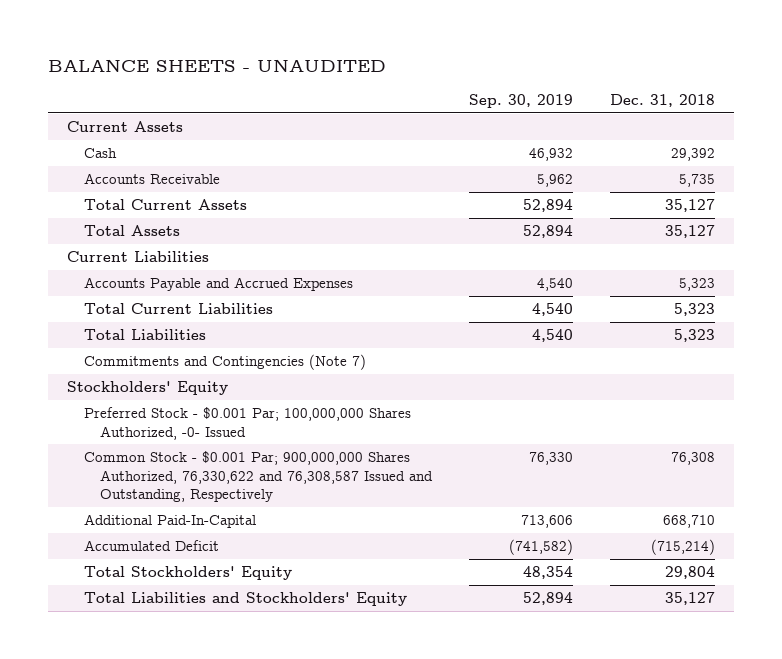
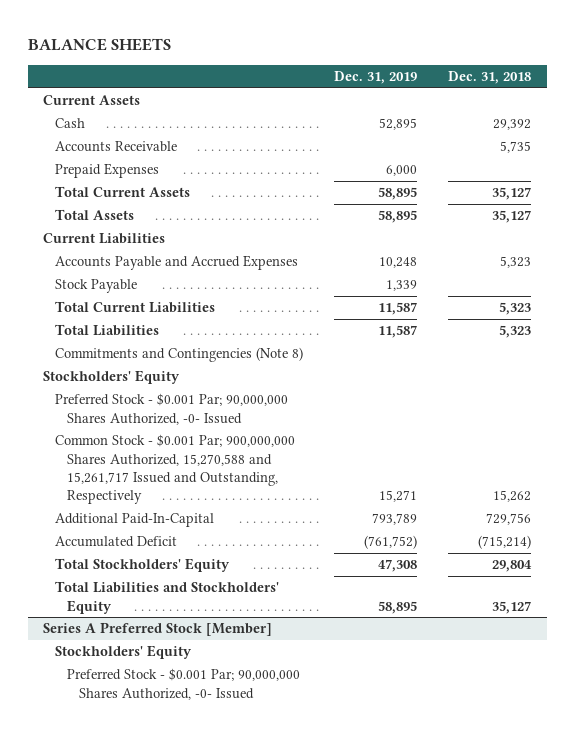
[48,58,387,72] BALANCE SHEETS - UNAUDITED -> [27,38,171,52] BALANCE SHEETS
[469,94,574,109] Sep. 30, 2019 -> none
none -> [334,71,418,85] Dec. 31, 2019
none -> [55,163,160,179] Prepaid Expenses
none -> [55,279,138,294] Stock Payable
[83,354,366,371] Commitments and Contingencies (Note 7) -> [55,347,304,363] Commitments and Contingencies (Note 8)
[83,407,411,440] Preferred Stock - $0.001 Par; 100,000,000 Shares Authorized, -0- Issued -> [55,393,289,425] Preferred Stock - $0.001 Par; 90,000,000 Shares Authorized, -0- Issued
[83,451,434,503] Common Stock - $0.001 Par; 900,000,000 Shares Authorized, 76,330,622 and 76,308,587 Issued and Outstanding, Respectively -> [55,434,296,505] Common Stock - $0.001 Par; 900,000,000 Shares Authorized, 15,270,588 and 15,261,717 Issued and Outstanding, Respectively
[671,452,716,466] 76,308 -> [493,490,532,503] 15,262
[663,515,716,529] 668,710 -> [486,513,532,526] 729,756
none -> [43,622,273,637] Series A Preferred Stock [Member]
none -> [55,645,193,660] Stockholders' Equity
none -> [67,668,301,700] Preferred Stock - $0.001 Par; 90,000,000 Shares Authorized, -0- Issued

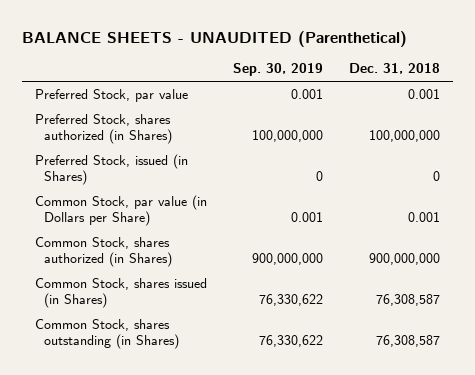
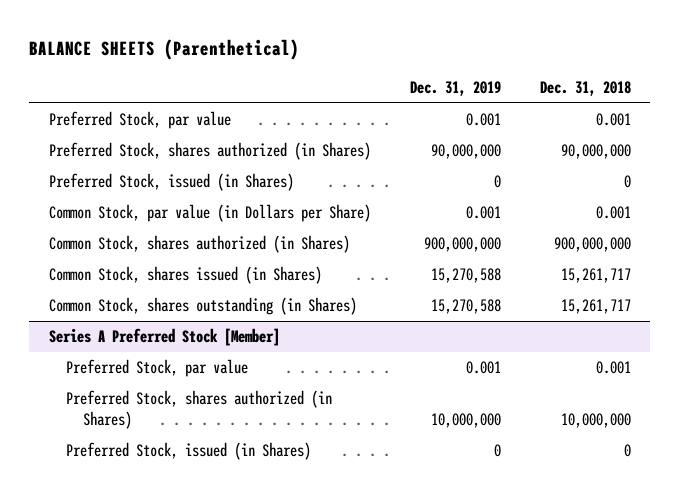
[21,30,407,47] BALANCE SHEETS - UNAUDITED (Parenthetical) -> [29,38,300,60] BALANCE SHEETS (Parenthetical)
[232,63,323,77] Sep. 30, 2019 -> none
none -> [409,80,501,96] Dec. 31, 2019
[369,129,441,142] 100,000,000 -> [560,144,631,160] 90,000,000
[376,293,441,306] 76,308,587 -> [560,268,631,284] 15,261,717
[376,334,441,347] 76,308,587 -> [560,299,631,315] 15,261,717
none -> [48,328,280,347] Series A Preferred Stock [Member]
none -> [66,359,249,378] Preferred Stock, par value
none -> [66,390,333,430] Preferred Stock, shares authorized (in Shares)
none -> [66,442,312,461] Preferred Stock, issued (in Shares)

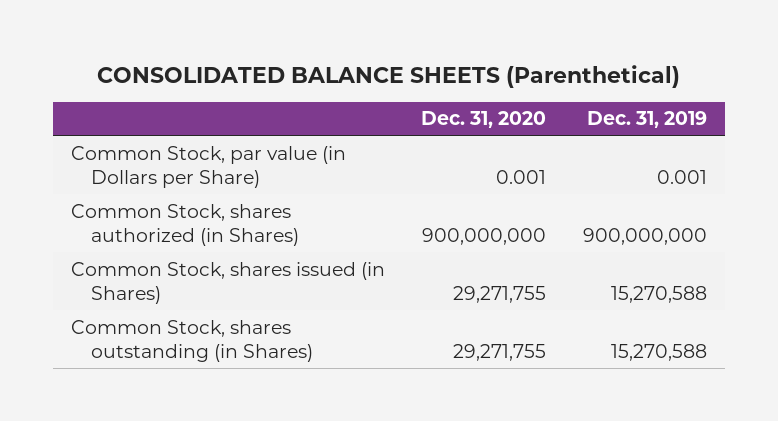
[29,38,300,60] BALANCE SHEETS (Parenthetical) -> [96,64,680,88] CONSOLIDATED BALANCE SHEETS (Parenthetical)
[539,80,631,96] Dec. 31, 2018 -> none
none -> [421,111,547,129] Dec. 31, 2020
[48,111,231,130] Preferred Stock, par value -> none
[48,142,371,161] Preferred Stock, shares authorized (in Shares) -> none
[48,173,294,192] Preferred Stock, issued (in Shares) -> none
[48,328,280,347] Series A Preferred Stock [Member] -> none
[66,359,249,378] Preferred Stock, par value -> none
[66,390,333,430] Preferred Stock, shares authorized (in Shares) -> none
[66,442,312,461] Preferred Stock, issued (in Shares) -> none

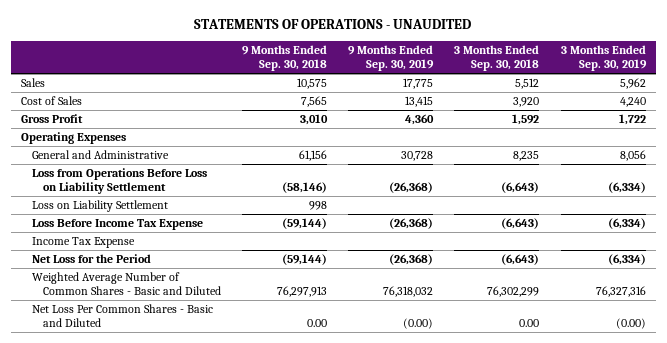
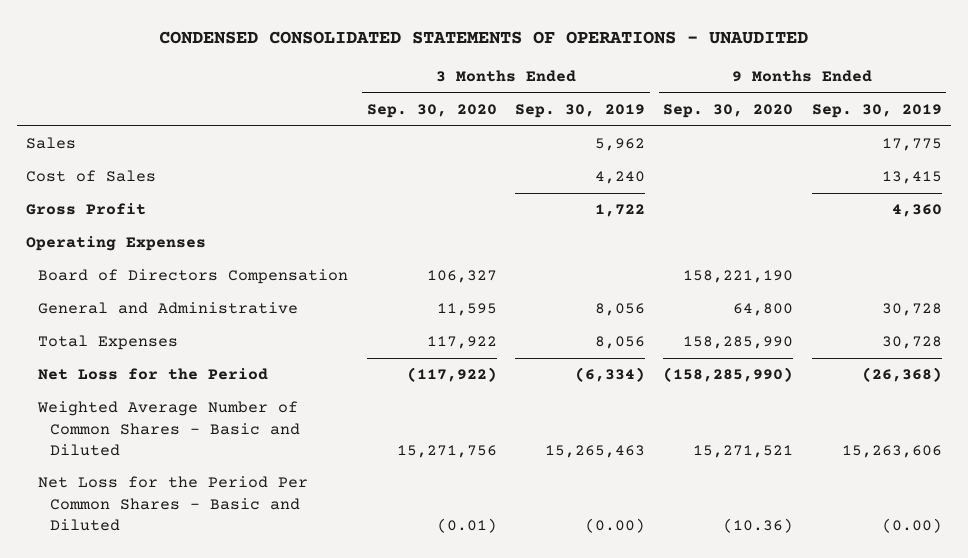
[194,19,472,30] STATEMENTS OF OPERATIONS - UNAUDITED -> [158,30,808,44] CONDENSED CONSOLIDATED STATEMENTS OF OPERATIONS - UNAUDITED
[242,45,328,71] 9 Months Ended Sep. 30, 2018 -> none
[454,45,540,71] 3 Months Ended Sep. 30, 2018 -> none
none -> [366,103,497,118] Sep. 30, 2020
none -> [663,103,794,118] Sep. 30, 2020
none -> [38,269,349,285] Board of Directors Compensation
[32,168,208,194] Loss from Operations Before Loss on Liability Settlement -> none
[32,200,169,213] Loss on Liability Settlement -> none
[32,219,204,231] Loss Before Income Tax Expense -> none
[32,237,136,249] Income Tax Expense -> none
none -> [38,335,179,351] Total Expenses
[383,285,434,297] 76,318,032 -> [841,444,942,458] 15,263,606
[595,285,646,297] 76,327,316 -> [544,444,645,458] 15,265,463
[32,304,214,327] Net Loss Per Common Shares - Basic and Diluted -> [38,476,309,531] Net Loss for the Period Per Common Shares - Basic and Diluted

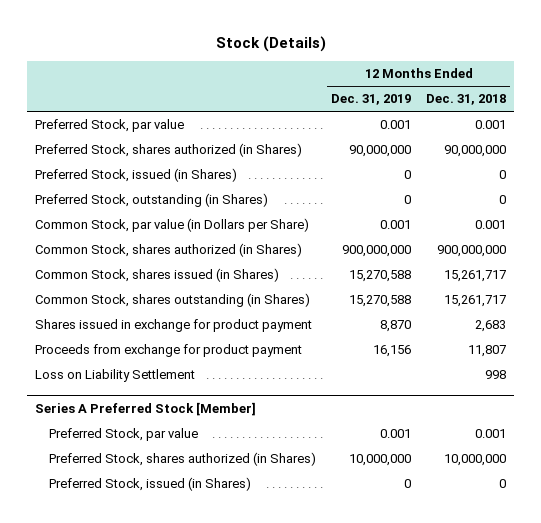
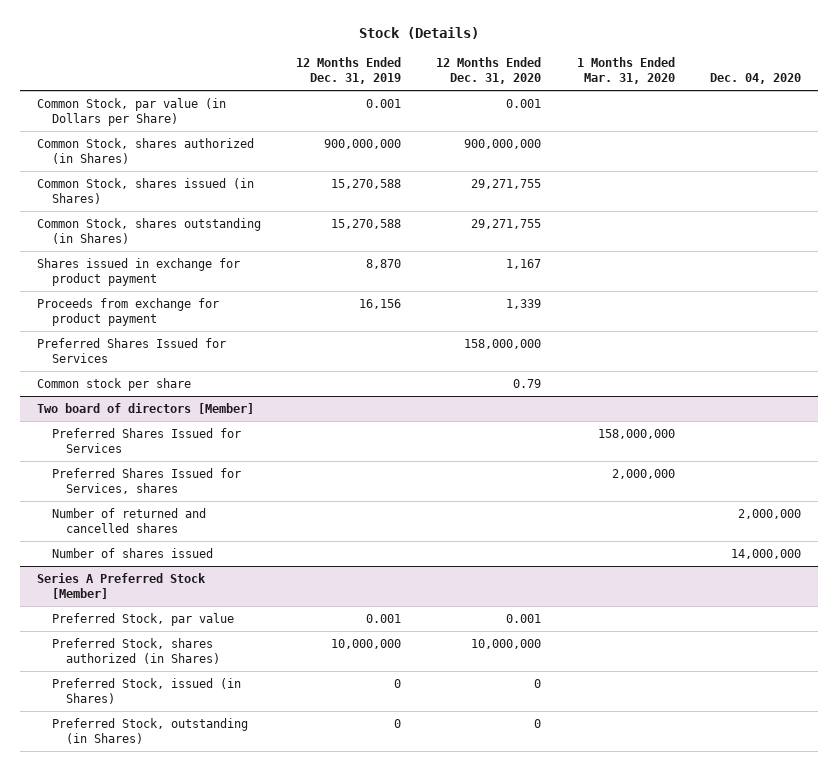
[426,94,507,106] Dec. 31, 2018 -> none
none -> [436,56,542,85] 12 Months Ended Dec. 31, 2020
none -> [576,56,675,85] 1 Months Ended Mar. 31, 2020
none -> [709,73,801,85] Dec. 04, 2020
[34,119,184,133] Preferred Stock, par value -> none
[34,143,302,158] Preferred Stock, shares authorized (in Shares) -> none
[34,168,237,183] Preferred Stock, issued (in Shares) -> none
[34,193,268,208] Preferred Stock, outstanding (in Shares) -> none
[34,369,195,383] Loss on Liability Settlement -> none
none -> [37,337,227,364] Preferred Shares Issued for Services
none -> [37,377,192,391] Common stock per share
none -> [37,402,255,414] Two board of directors [Member]
none -> [51,427,241,454] Preferred Shares Issued for Services
none -> [51,467,241,495] Preferred Shares Issued for Services, shares
none -> [51,507,206,534] Number of returned and cancelled shares
none -> [51,547,213,558] Number of shares issued
none -> [51,717,248,745] Preferred Stock, outstanding (in Shares)

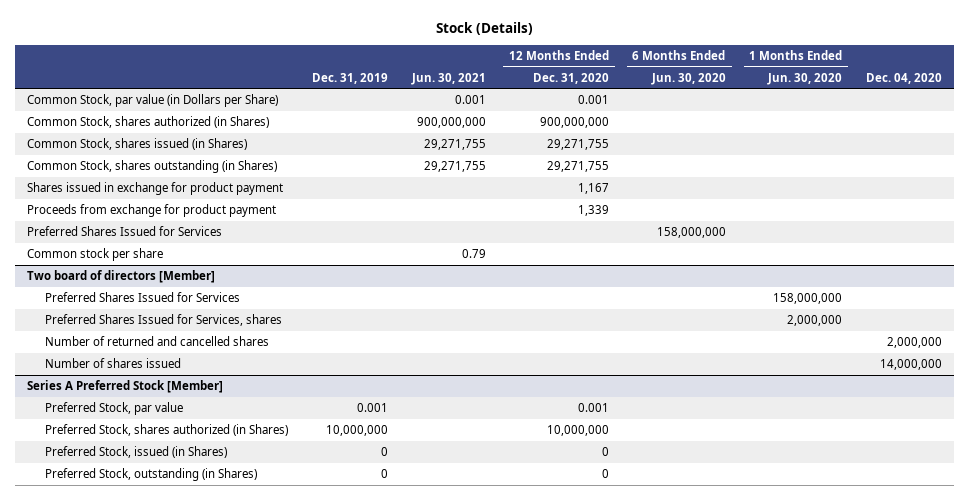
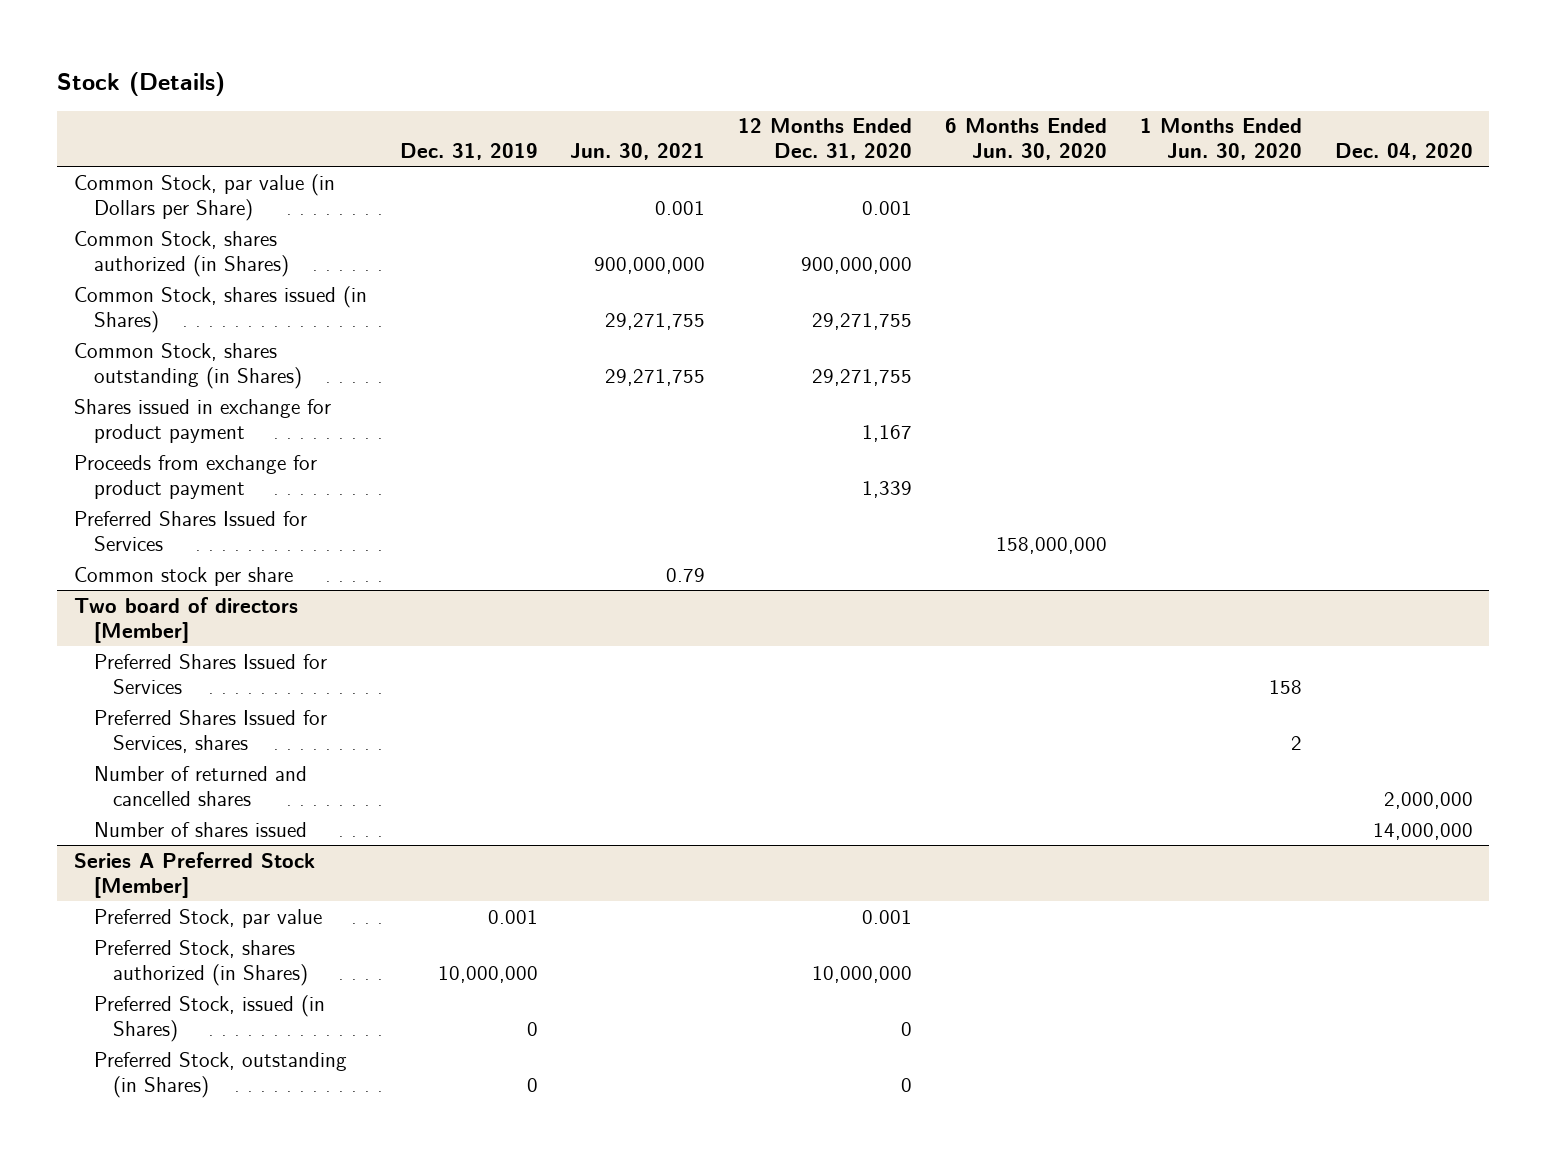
[773,292,843,304] 158,000,000 -> [1268,679,1302,694] 158
[787,314,843,326] 2,000,000 -> [1290,735,1302,750] 2

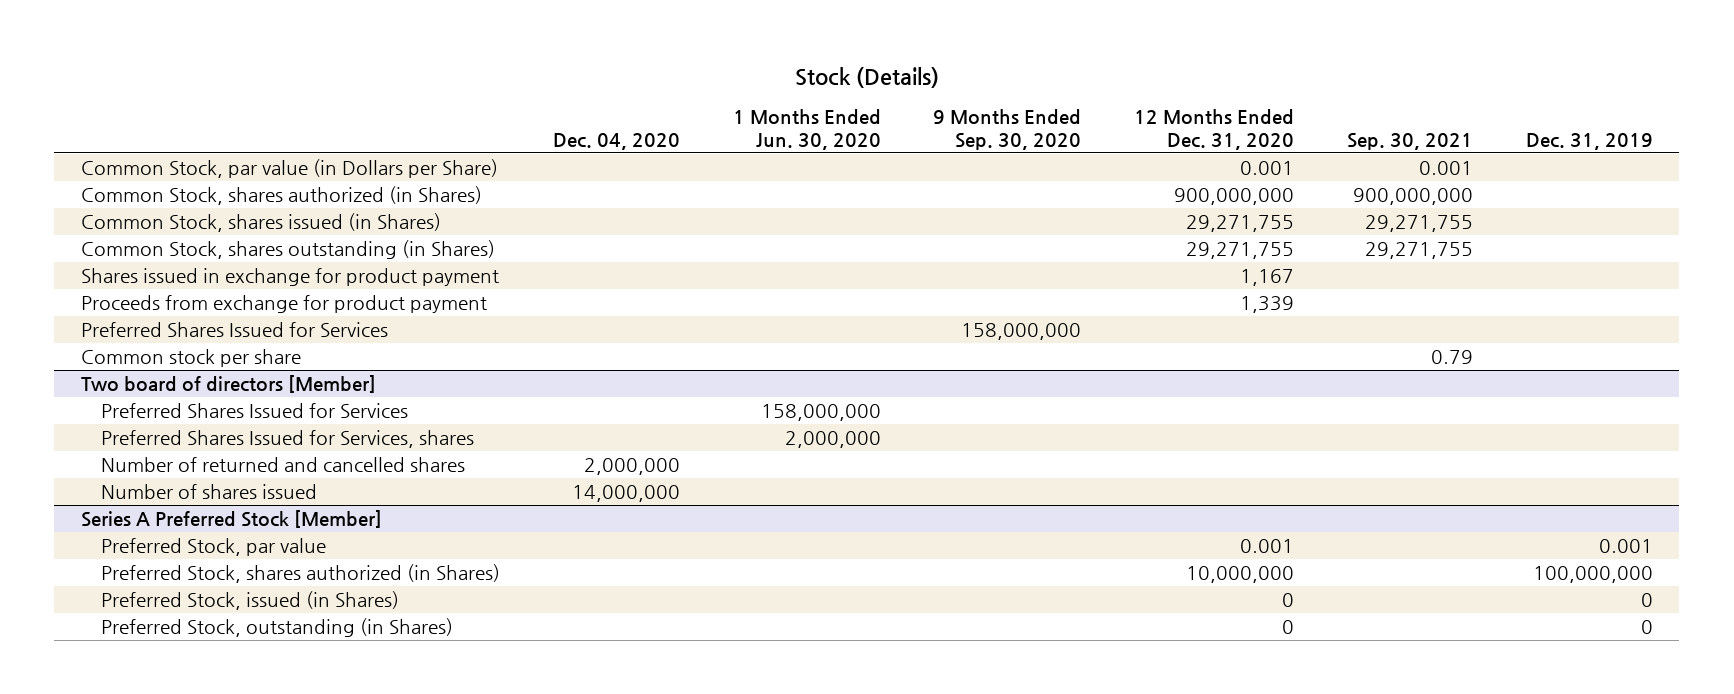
[570,143,706,161] Jun. 30, 2021 -> none
[945,118,1108,161] 6 Months Ended Jun. 30, 2020 -> none
none -> [933,109,1082,150] 9 Months Ended Sep. 30, 2020
none -> [1347,132,1474,150] Sep. 30, 2021
[1268,679,1302,694] 158 -> [760,404,881,422] 158,000,000
[1290,735,1302,750] 2 -> [784,431,881,449] 2,000,000
[437,965,538,983] 10,000,000 -> [1532,566,1653,584] 100,000,000

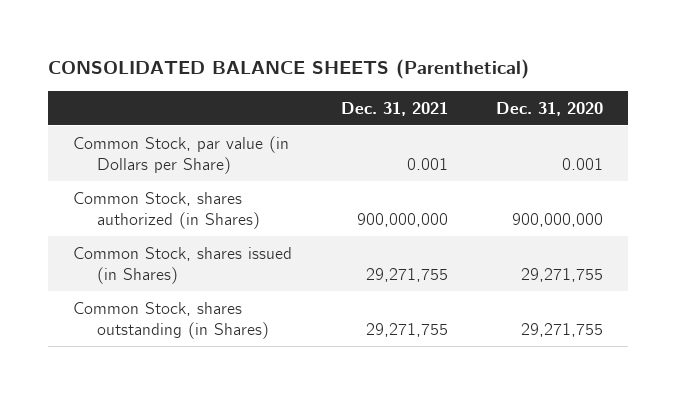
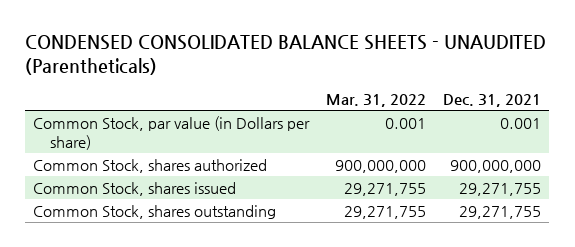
[48,59,530,80] CONSOLIDATED BALANCE SHEETS (Parenthetical) -> [25,35,547,75] CONDENSED CONSOLIDATED BALANCE SHEETS - UNAUDITED (Parentheticals)
[496,101,604,116] Dec. 31, 2020 -> none
none -> [326,93,427,107] Mar. 31, 2022
[72,135,289,175] Common Stock, par value (in Dollars per Share) -> [33,115,311,150] Common Stock, par value (in Dollars per share)
[72,191,261,230] Common Stock, shares authorized (in Shares) -> [33,158,268,173] Common Stock, shares authorized
[72,246,292,285] Common Stock, shares issued (in Shares) -> [33,181,237,196] Common Stock, shares issued
[72,301,270,340] Common Stock, shares outstanding (in Shares) -> [33,204,277,219] Common Stock, shares outstanding

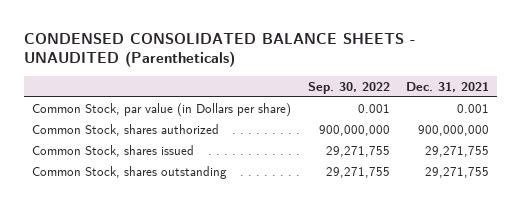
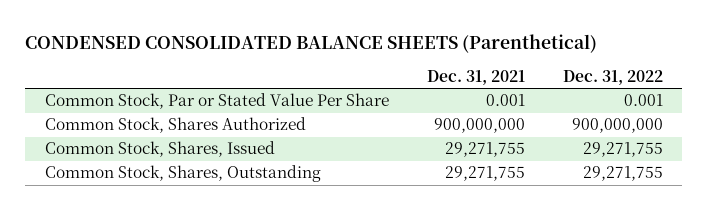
[24,32,417,68] CONDENSED CONSOLIDATED BALANCE SHEETS - UNAUDITED (Parentheticals) -> [25,34,598,54] CONDENSED CONSOLIDATED BALANCE SHEETS (Parenthetical)
[307,81,390,94] Sep. 30, 2022 -> none
none -> [563,69,664,85] Dec. 31, 2022
[32,103,292,118] Common Stock, par value (in Dollars per share) -> [44,93,389,110] Common Stock, Par or Stated Value Per Share
[32,124,220,137] Common Stock, shares authorized -> [44,117,306,134] Common Stock, Shares Authorized
[32,145,195,158] Common Stock, shares issued -> [44,141,275,158] Common Stock, Shares, Issued
[32,166,228,180] Common Stock, shares outstanding -> [44,165,321,183] Common Stock, Shares, Outstanding

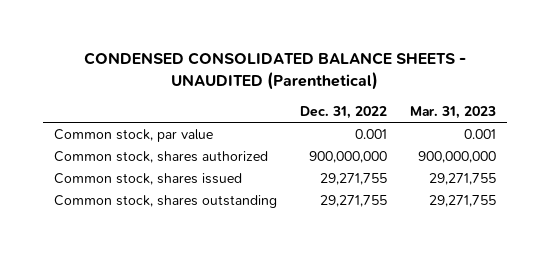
[25,34,598,54] CONDENSED CONSOLIDATED BALANCE SHEETS (Parenthetical) -> [83,52,466,90] CONDENSED CONSOLIDATED BALANCE SHEETS - UNAUDITED (Parenthetical)
[426,69,525,85] Dec. 31, 2021 -> none
none -> [409,105,496,119] Mar. 31, 2023
[44,93,389,110] Common Stock, Par or Stated Value Per Share -> [53,128,213,142] Common stock, par value
[44,117,306,134] Common Stock, Shares Authorized -> [53,150,268,163] Common stock, shares authorized
[44,141,275,158] Common Stock, Shares, Issued -> [53,172,242,185] Common stock, shares issued
[44,165,321,183] Common Stock, Shares, Outstanding -> [53,194,277,208] Common stock, shares outstanding

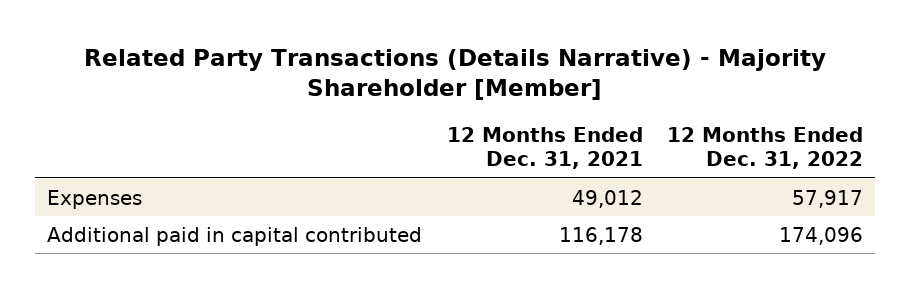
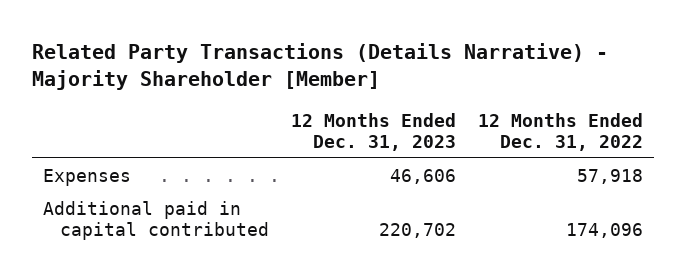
[446,127,643,170] 12 Months Ended Dec. 31, 2021 -> none
none -> [290,112,456,151] 12 Months Ended Dec. 31, 2023
[792,189,864,208] 57,917 -> [576,168,643,184] 57,918

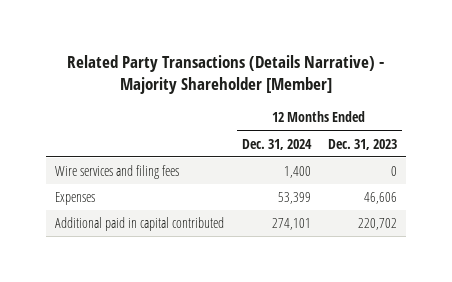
[477,112,643,151] 12 Months Ended Dec. 31, 2022 -> none
none -> [241,138,312,150] Dec. 31, 2024
none -> [54,165,179,180] Wire services and filing fees

